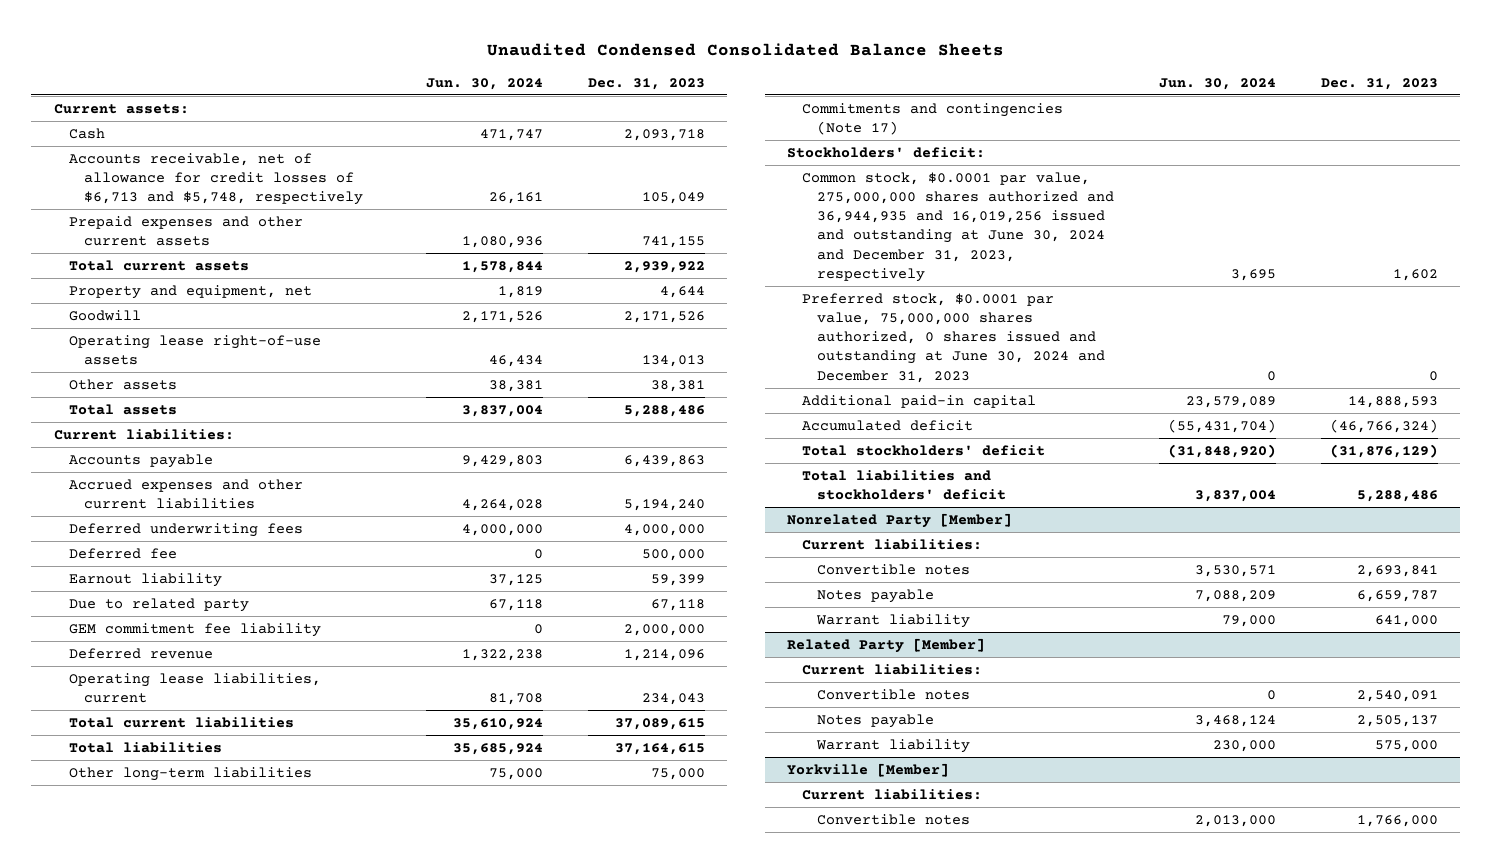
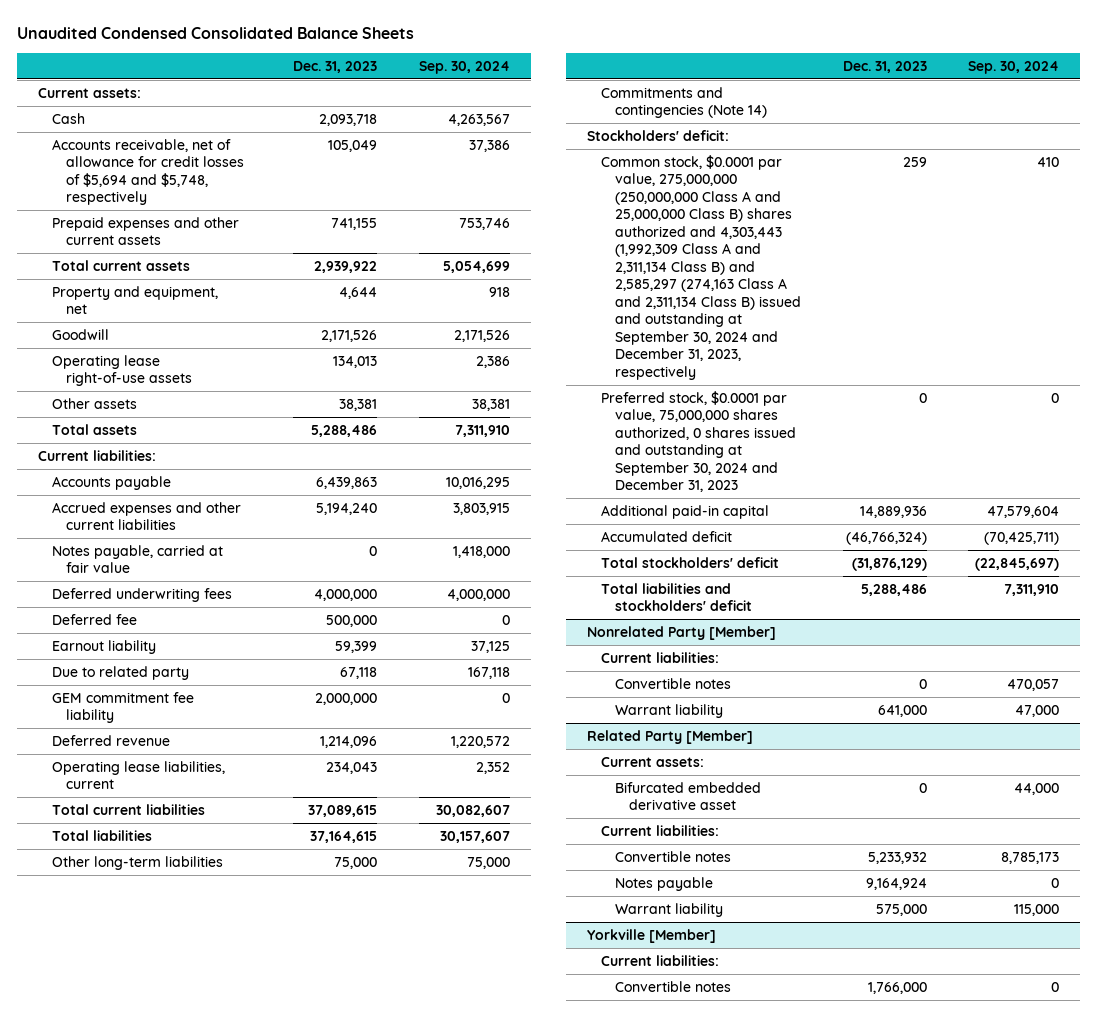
[425,77,543,90] Jun. 30, 2024 -> none
none -> [419,61,511,75] Sep. 30, 2024
[69,152,364,206] Accounts receivable, net of allowance for credit losses of $6,713 and $5,748, respectively -> [51,138,244,206] Accounts receivable, net of allowance for credit losses of $5,694 and $5,748, respectively
none -> [51,544,223,574] Notes payable, carried at fair value
[802,102,1064,135] Commitments and contingencies (Note 17) -> [601,86,767,119] Commitments and contingencies (Note 14)
[802,171,1115,282] Common stock, $0.0001 par value, 275,000,000 shares authorized and 36,944,935 and 16,019,256 issued and outstanding at June 30, 2024 and December 31, 2023, respectively -> [601,154,801,380] Common stock, $0.0001 par value, 275,000,000 (250,000,000 Class A and 25,000,000 Class B) shares authorized and 4,303,443 (1,992,309 Class A and 2,311,134 Class B) and 2,585,297 (274,163 Class A and 2,311,134 Class B) issued and outstanding at September 30, 2024 and December 31, 2023, respectively
[1392,268,1438,281] 1,602 -> [902,156,927,167] 259
[802,292,1106,383] Preferred stock, $0.0001 par value, 75,000,000 shares authorized, 0 shares issued and outstanding at June 30, 2024 and December 31, 2023 -> [601,390,796,493] Preferred stock, $0.0001 par value, 75,000,000 shares authorized, 0 shares issued and outstanding at September 30, 2024 and December 31, 2023
[1347,395,1438,408] 14,888,593 -> [859,505,927,518] 14,889,936
[817,588,935,603] Notes payable -> none
[1356,564,1438,577] 2,693,841 -> [918,678,927,689] 0
none -> [601,756,705,767] Current assets:
none -> [614,781,761,811] Bifurcated embedded derivative asset
[1356,689,1438,702] 2,540,091 -> [867,851,927,864] 5,233,932
[1356,714,1438,727] 2,505,137 -> [865,877,927,890] 9,164,924

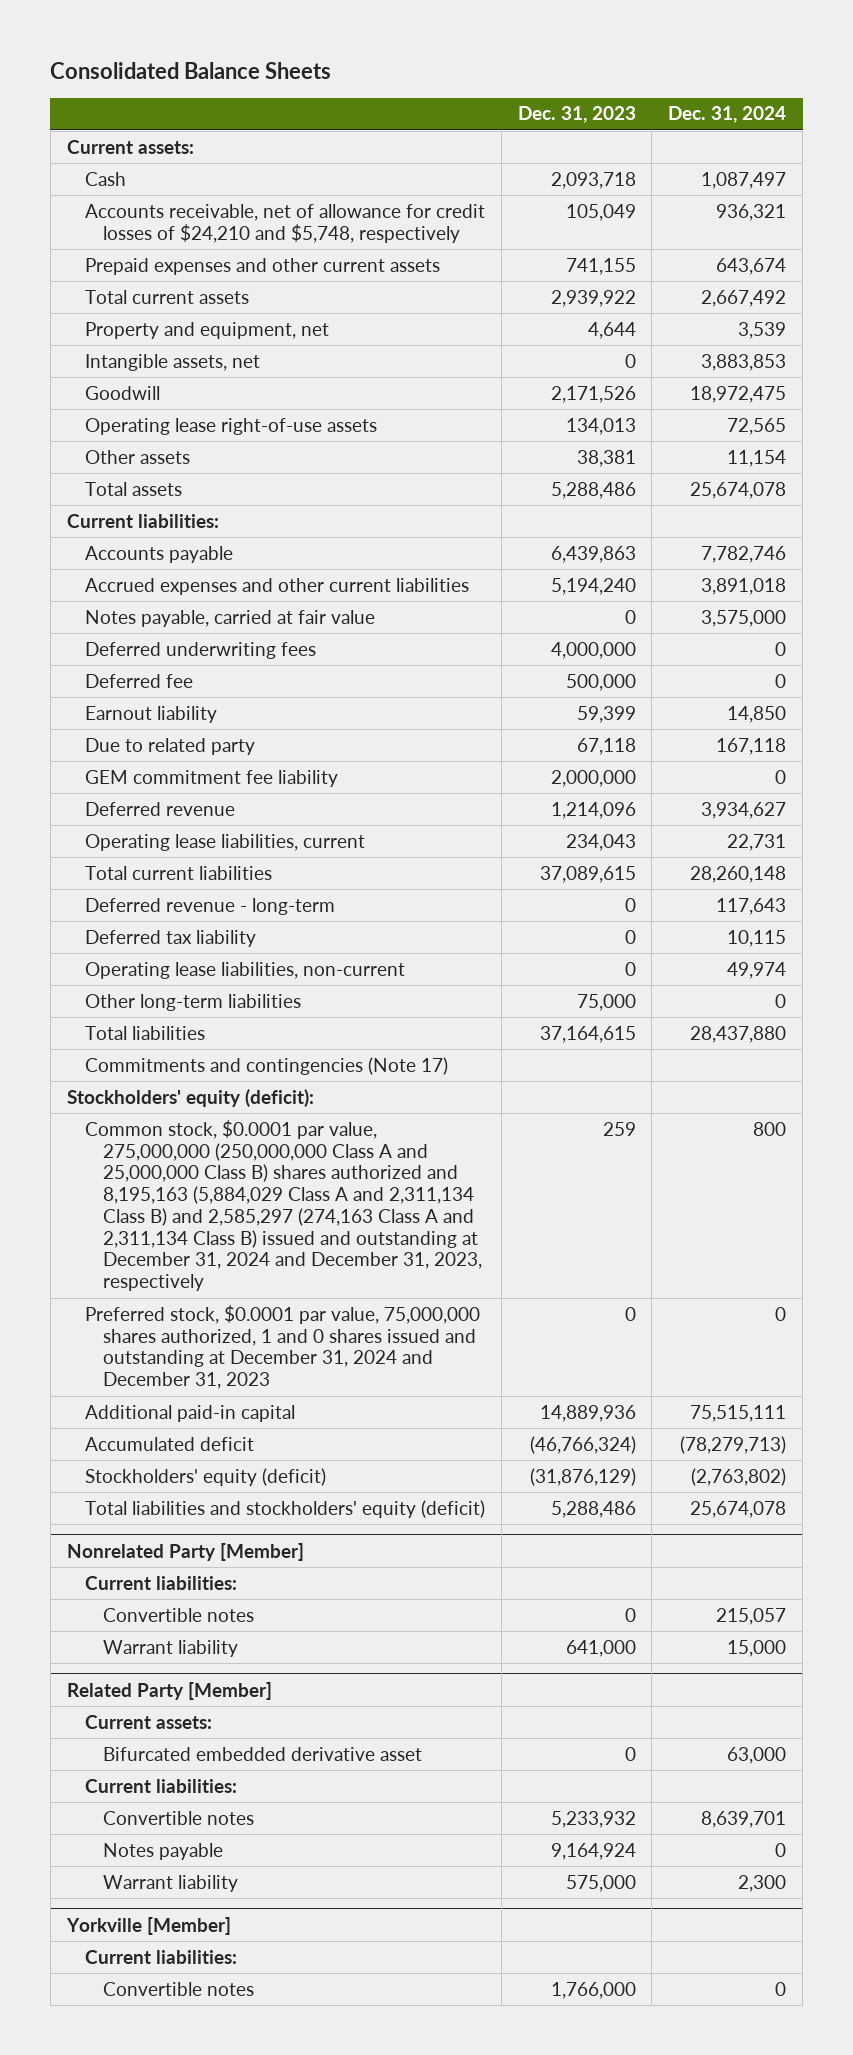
[17,26,415,39] Unaudited Condensed Consolidated Balance Sheets -> [50,62,332,80] Consolidated Balance Sheets
[419,61,511,75] Sep. 30, 2024 -> none
none -> [668,106,787,124] Dec. 31, 2024
[51,138,244,206] Accounts receivable, net of allowance for credit losses of $5,694 and $5,748, respectively -> [84,203,485,243] Accounts receivable, net of allowance for credit losses of $24,210 and $5,748, respectively
none -> [84,353,260,371] Intangible assets, net
none -> [84,897,335,915] Deferred revenue - long-term
none -> [84,929,256,947] Deferred tax liability
none -> [84,961,405,979] Operating lease liabilities, non-current
[51,829,152,841] Total liabilities -> [84,1025,205,1040] Total liabilities
[601,86,767,119] Commitments and contingencies (Note 14) -> [84,1056,448,1075] Commitments and contingencies (Note 17)
[587,129,730,141] Stockholders' deficit: -> [66,1088,314,1107] Stockholders' equity (deficit):
[601,154,801,380] Common stock, $0.0001 par value, 275,000,000 (250,000,000 Class A and 25,000,000 Class B) shares authorized and 4,303,443 (1,992,309 Class A and 2,311,134 Class B) and 2,585,297 (274,163 Class A and 2,311,134 Class B) issued and outstanding at September 30, 2024 and December 31, 2023, respectively -> [84,1119,483,1292] Common stock, $0.0001 par value, 275,000,000 (250,000,000 Class A and 25,000,000 Class B) shares authorized and 8,195,163 (5,884,029 Class A and 2,311,134 Class B) and 2,585,297 (274,163 Class A and 2,311,134 Class B) issued and outstanding at December 31, 2024 and December 31, 2023, respectively
[601,390,796,493] Preferred stock, $0.0001 par value, 75,000,000 shares authorized, 0 shares issued and outstanding at September 30, 2024 and December 31, 2023 -> [84,1304,480,1390] Preferred stock, $0.0001 par value, 75,000,000 shares authorized, 1 and 0 shares issued and outstanding at December 31, 2024 and December 31, 2023
[601,556,780,568] Total stockholders' deficit -> [84,1467,326,1486] Stockholders' equity (deficit)
[601,582,752,612] Total liabilities and stockholders' deficit -> [84,1499,485,1518] Total liabilities and stockholders' equity (deficit)

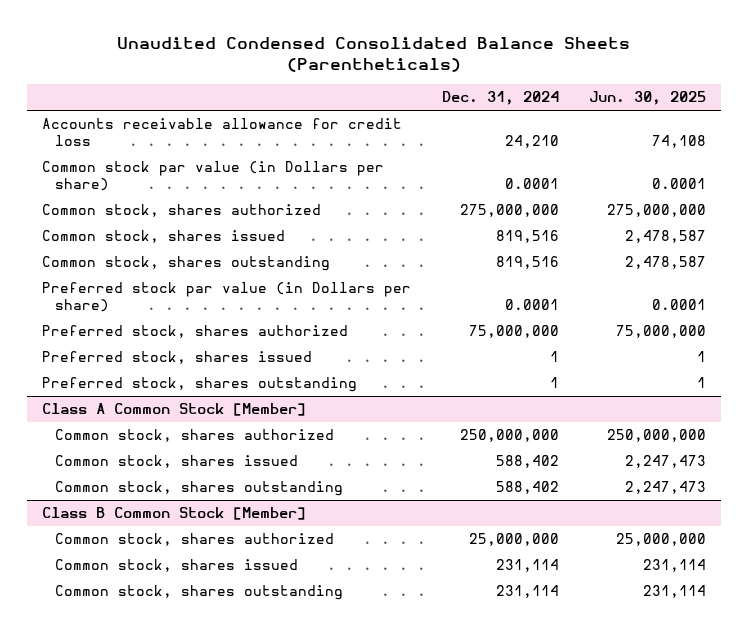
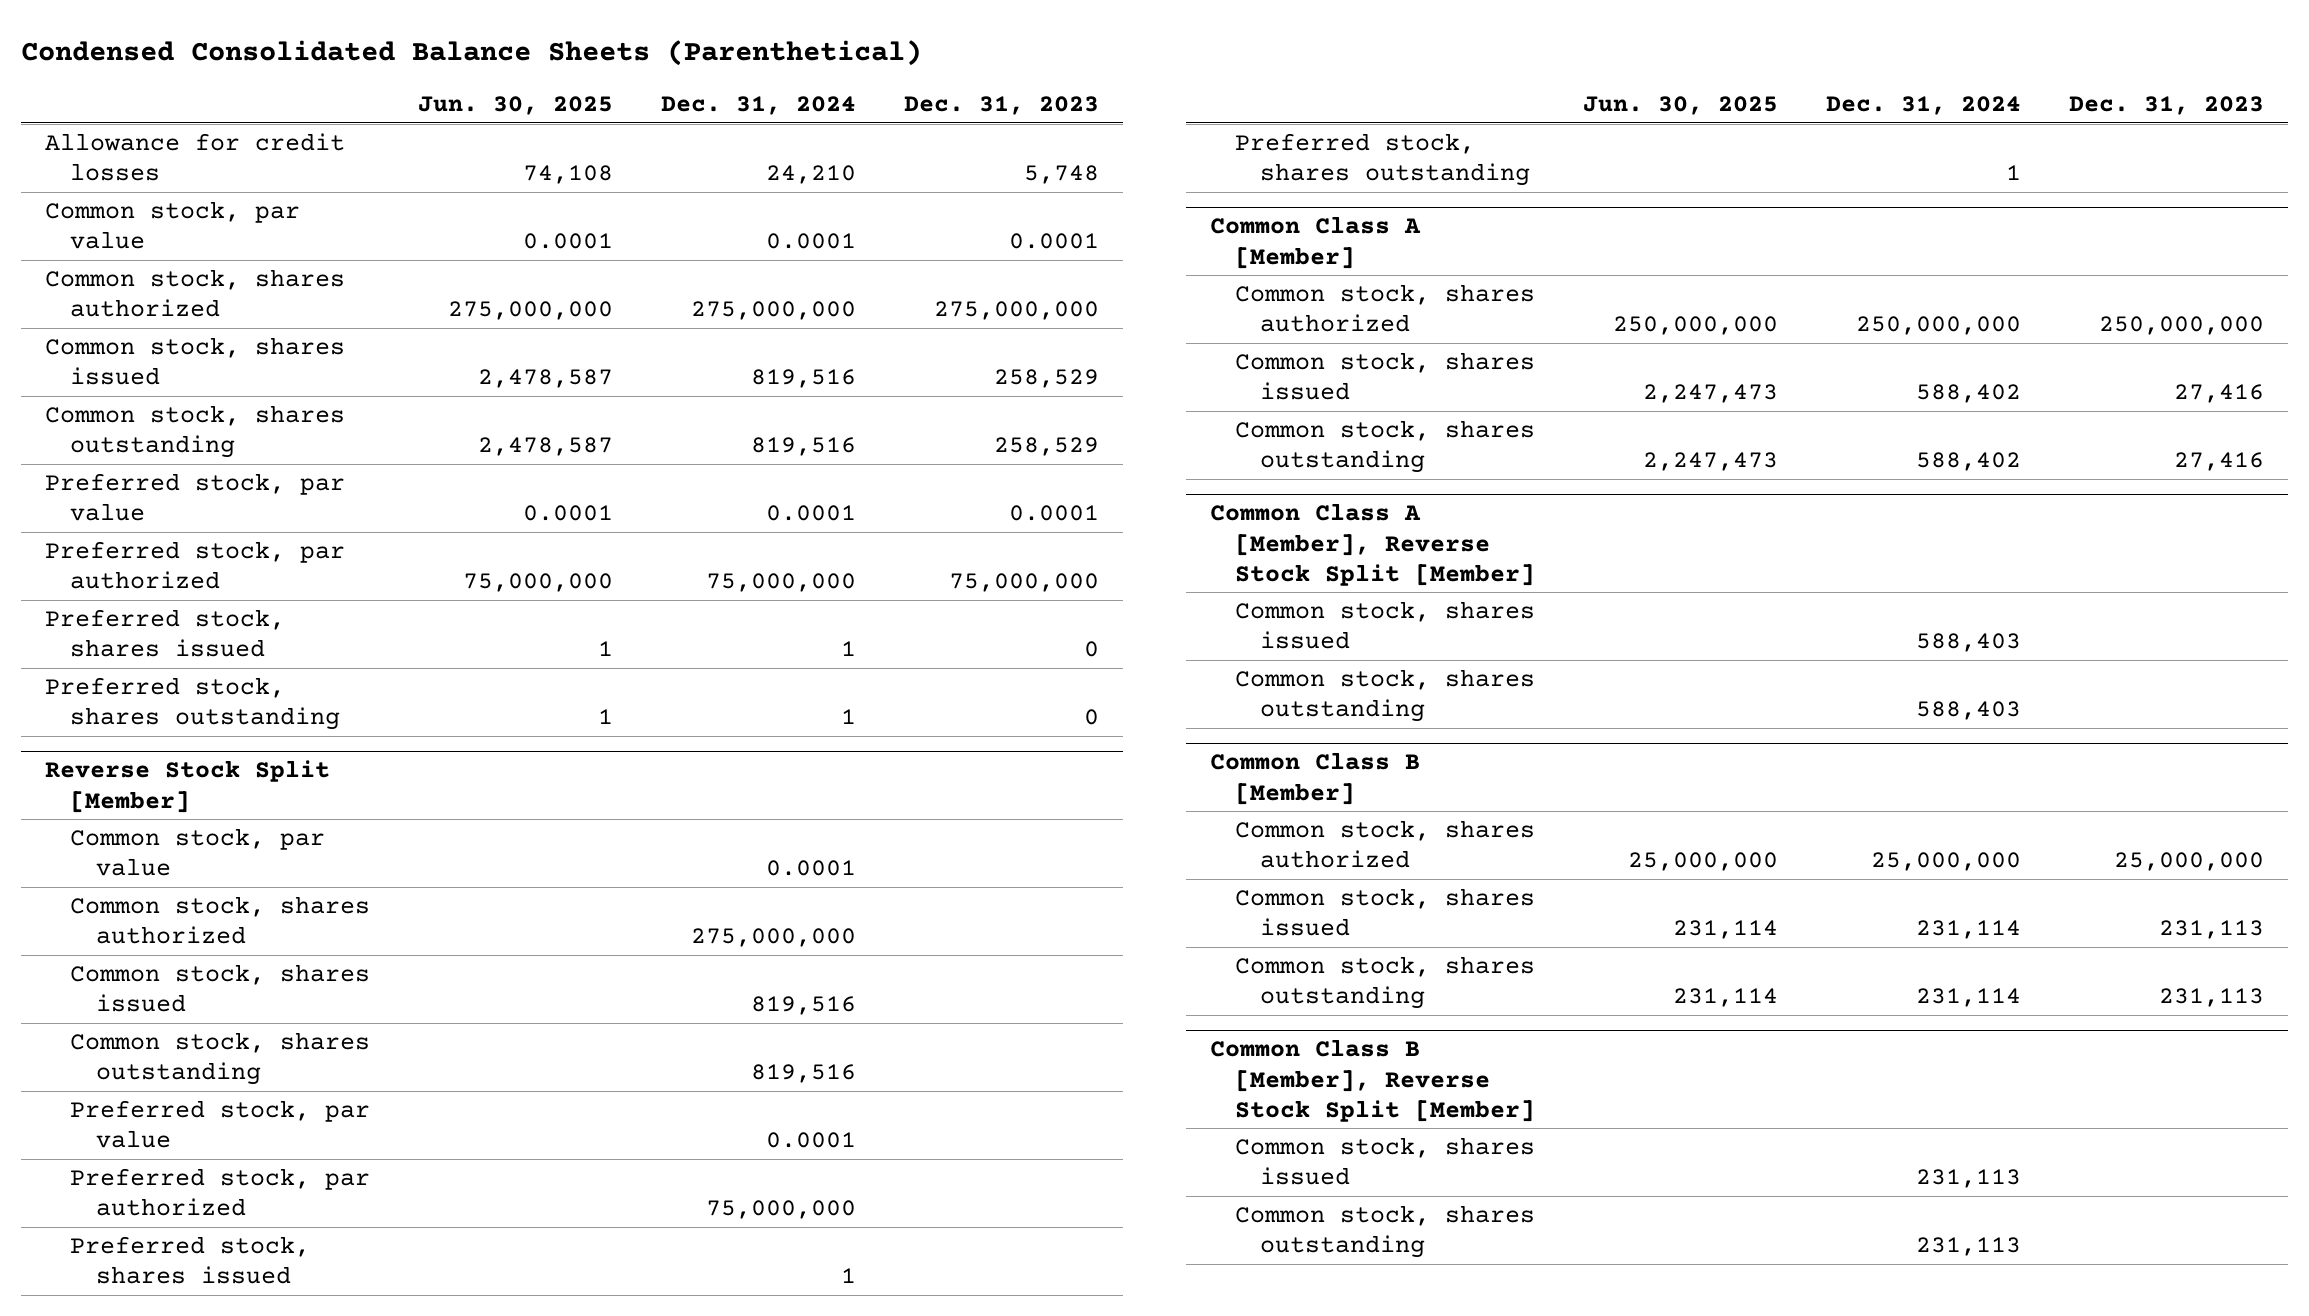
[117,36,631,73] Unaudited Condensed Consolidated Balance Sheets (Parentheticals) -> [21,40,923,67] Condensed Consolidated Balance Sheets (Parenthetical)
none -> [904,96,1100,116] Dec. 31, 2023
[42,118,403,146] Accounts receivable allowance for credit loss -> [45,133,346,182] Allowance for credit losses
[42,161,385,191] Common stock par value (in Dollars per share) -> [45,201,301,250] Common stock, par value
[42,282,412,312] Preferred stock par value (in Dollars per share) -> [45,473,346,522] Preferred stock, par value
[42,325,349,339] Preferred stock, shares authorized -> [45,541,346,590] Preferred stock, par authorized
none -> [45,760,331,813] Reverse Stock Split [Member]
none -> [70,828,326,877] Common stock, par value
none -> [70,896,371,945] Common stock, shares authorized
none -> [70,964,371,1013] Common stock, shares issued
none -> [70,1032,371,1086] Common stock, shares outstanding
none -> [70,1100,371,1149] Preferred stock, par value
none -> [70,1168,371,1217] Preferred stock, par authorized
none -> [70,1236,311,1285] Preferred stock, shares issued
none -> [1235,133,1531,187] Preferred stock, shares outstanding
[42,403,307,417] Class A Common Stock [Member] -> [1209,216,1421,269] Common Class A [Member]
none -> [1209,503,1536,586] Common Class A [Member], Reverse Stock Split [Member]
none -> [1235,601,1536,650] Common stock, shares issued
none -> [1235,669,1536,723] Common stock, shares outstanding
[42,507,307,521] Class B Common Stock [Member] -> [1209,752,1420,805] Common Class B [Member]
none -> [1209,1039,1536,1122] Common Class B [Member], Reverse Stock Split [Member]
none -> [1235,1137,1536,1186] Common stock, shares issued
none -> [1235,1205,1536,1259] Common stock, shares outstanding

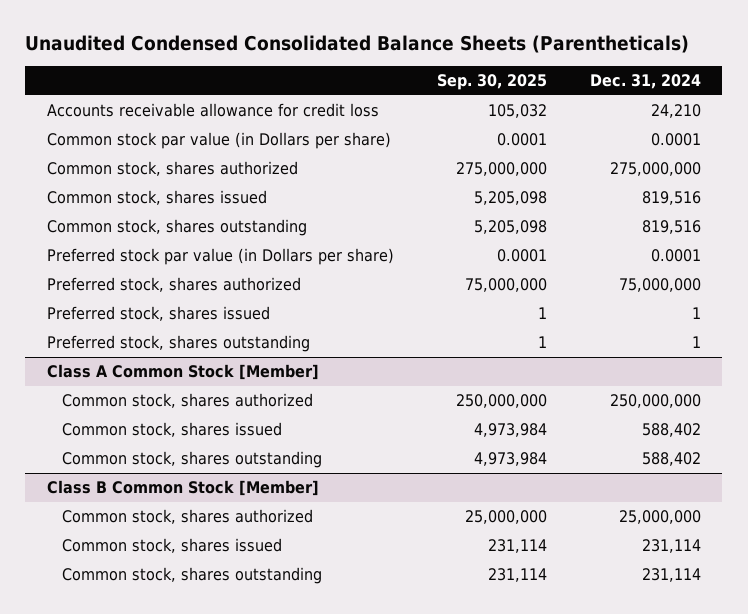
[21,40,923,67] Condensed Consolidated Balance Sheets (Parenthetical) -> [25,35,690,54] Unaudited Condensed Consolidated Balance Sheets (Parentheticals)
[418,96,614,116] Jun. 30, 2025 -> none
[904,96,1100,116] Dec. 31, 2023 -> none
none -> [436,74,547,91] Sep. 30, 2025
[45,269,346,318] Common stock, shares authorized -> none
[45,337,346,386] Common stock, shares issued -> none
[45,405,346,459] Common stock, shares outstanding -> none
[45,473,346,522] Preferred stock, par value -> none
[45,541,346,590] Preferred stock, par authorized -> none
[45,609,286,658] Preferred stock, shares issued -> none
[45,677,341,731] Preferred stock, shares outstanding -> none
[45,760,331,813] Reverse Stock Split [Member] -> none
[70,828,326,877] Common stock, par value -> none
[45,133,346,182] Allowance for credit losses -> [46,103,379,118] Accounts receivable allowance for credit loss
[45,201,301,250] Common stock, par value -> [46,132,391,150] Common stock par value (in Dollars per share)
[70,1100,371,1149] Preferred stock, par value -> [46,248,394,266] Preferred stock par value (in Dollars per share)
[70,1168,371,1217] Preferred stock, par authorized -> [46,277,301,293] Preferred stock, shares authorized
[1209,216,1421,269] Common Class A [Member] -> [46,364,319,381] Class A Common Stock [Member]
[1209,503,1536,586] Common Class A [Member], Reverse Stock Split [Member] -> none
[1235,601,1536,650] Common stock, shares issued -> none
[1235,669,1536,723] Common stock, shares outstanding -> none
[1209,752,1420,805] Common Class B [Member] -> [46,480,319,497] Class B Common Stock [Member]
[1209,1039,1536,1122] Common Class B [Member], Reverse Stock Split [Member] -> none
[1235,1137,1536,1186] Common stock, shares issued -> none
[1235,1205,1536,1259] Common stock, shares outstanding -> none

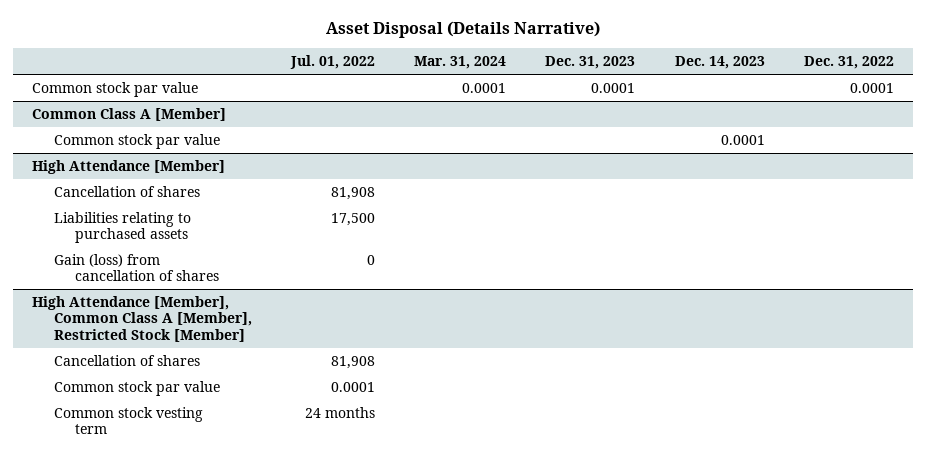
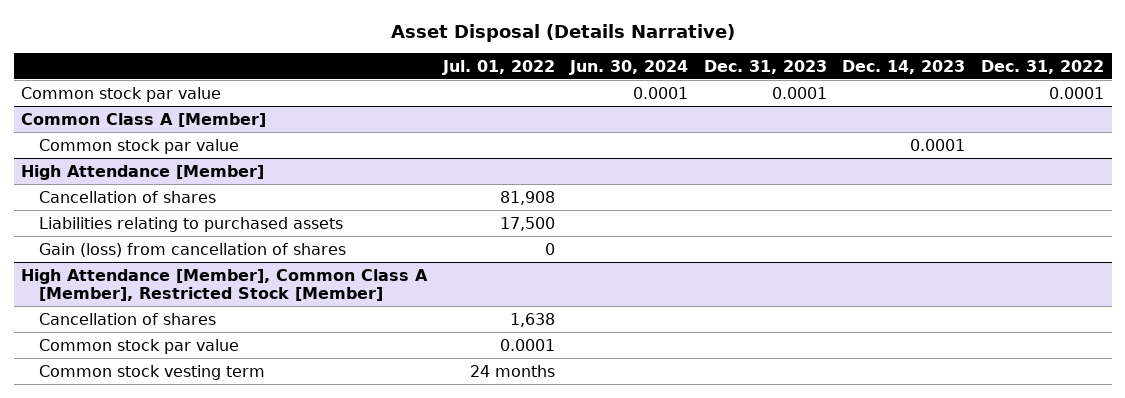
[414,56,507,70] Mar. 31, 2024 -> none
none -> [569,59,689,75] Jun. 30, 2024
[330,356,375,370] 81,908 -> [509,312,555,327] 1,638

